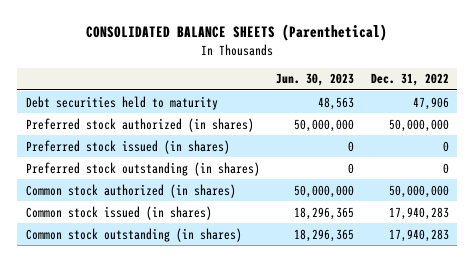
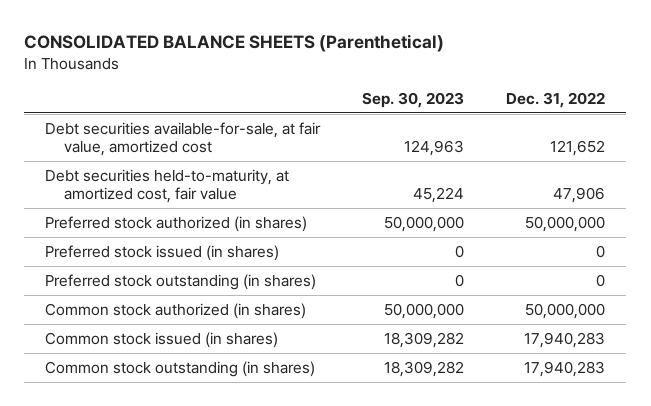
[276,73,355,87] Jun. 30, 2023 -> none
none -> [362,91,465,108] Sep. 30, 2023
none -> [45,121,322,156] Debt securities available-for-sale, at fair value, amortized cost
[25,95,218,110] Debt securities held to maturity -> [45,168,290,203] Debt securities held-to-maturity, at amortized cost, fair value

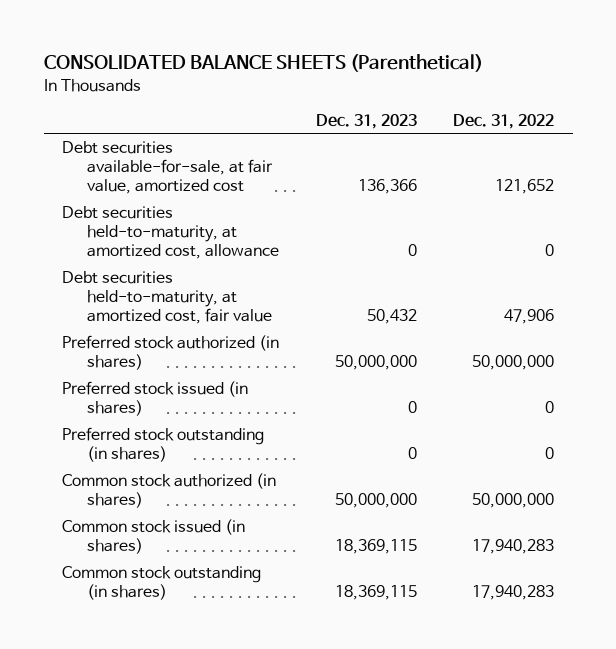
[362,91,465,108] Sep. 30, 2023 -> none
none -> [315,113,417,129] Dec. 31, 2023
none -> [62,205,279,260] Debt securities held-to-maturity, at amortized cost, allowance

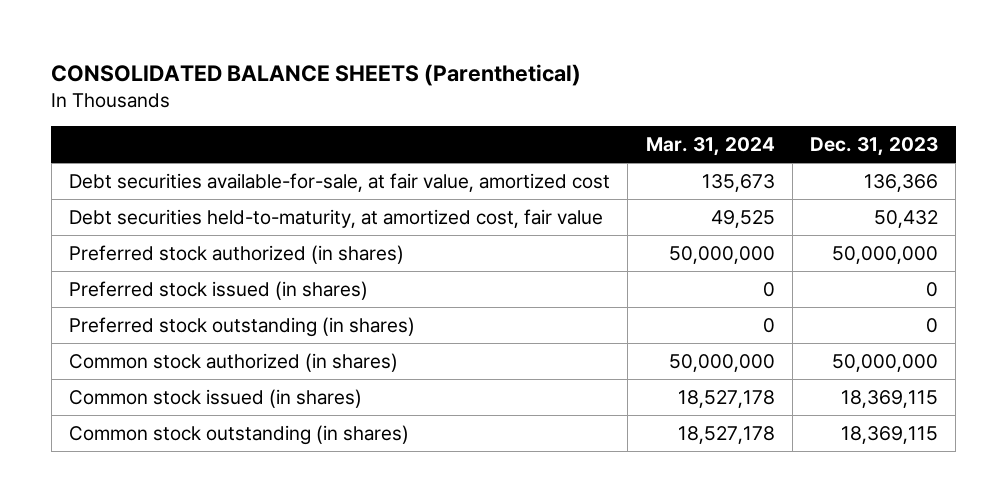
[453,113,555,129] Dec. 31, 2022 -> none
none -> [645,137,775,157] Mar. 31, 2024
[62,205,279,260] Debt securities held-to-maturity, at amortized cost, allowance -> none

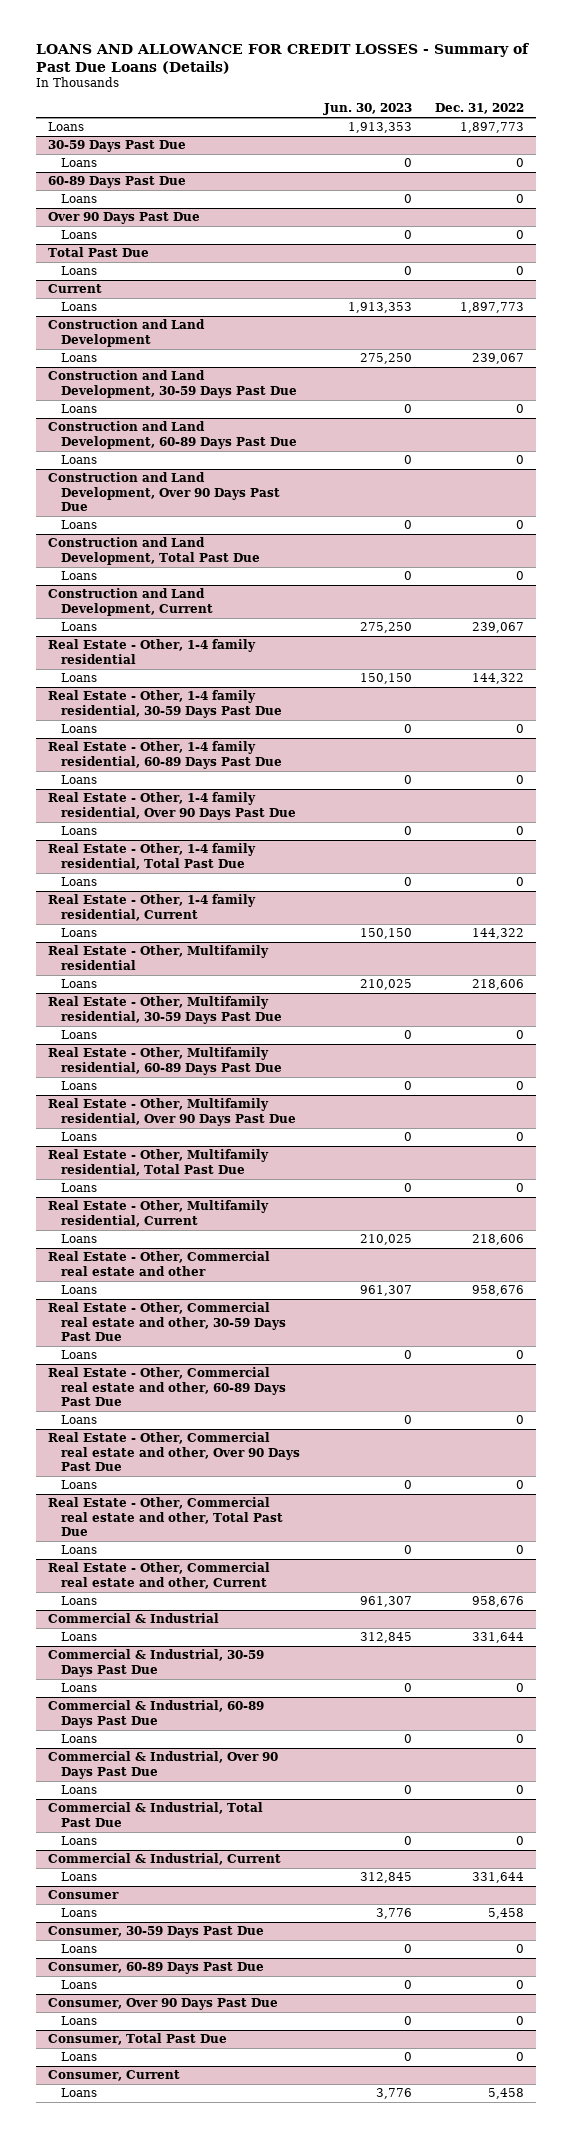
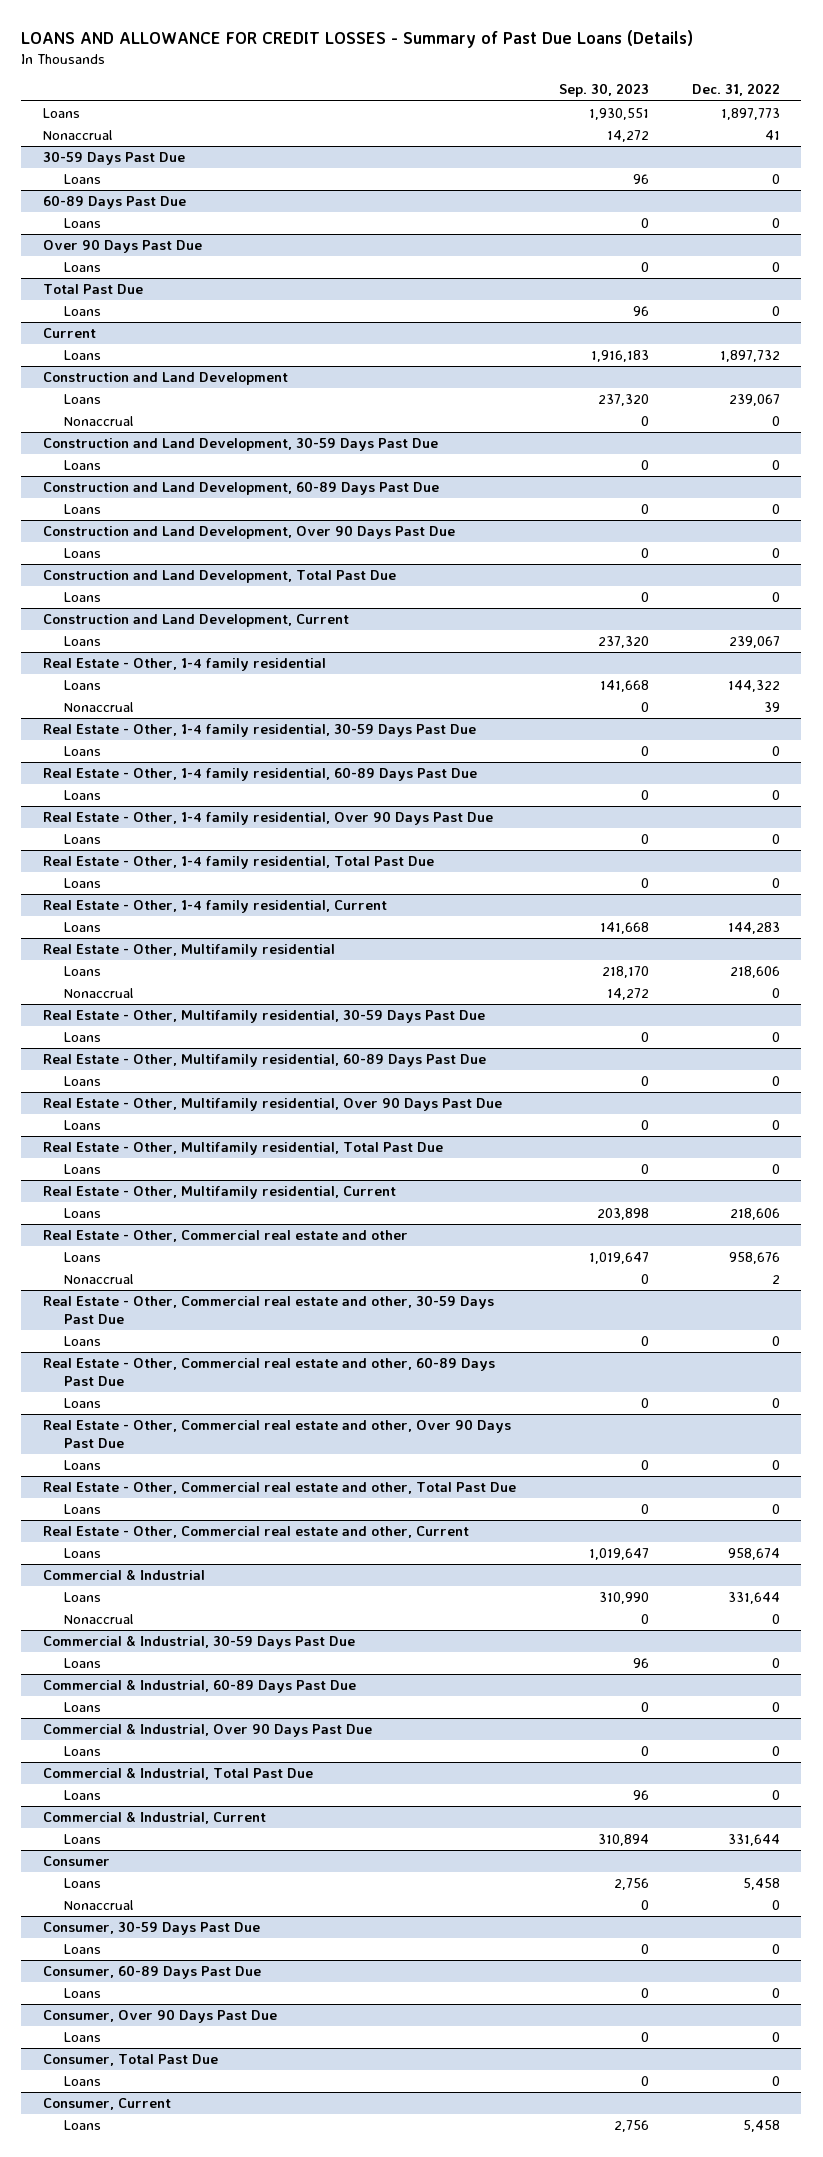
[322,103,412,116] Jun. 30, 2023 -> none
none -> [558,83,649,98] Sep. 30, 2023
none -> [42,130,113,141] Nonaccrual
[460,302,525,314] 1,897,773 -> [719,350,780,363] 1,897,732
none -> [64,416,135,427] Nonaccrual
none -> [64,702,135,713] Nonaccrual
[472,928,525,940] 144,322 -> [727,922,780,935] 144,283
none -> [64,988,135,999] Nonaccrual
none -> [64,1274,135,1285] Nonaccrual
[472,1596,525,1608] 958,676 -> [727,1548,780,1561] 958,674
none -> [64,1614,135,1625] Nonaccrual
none -> [64,1900,135,1911] Nonaccrual

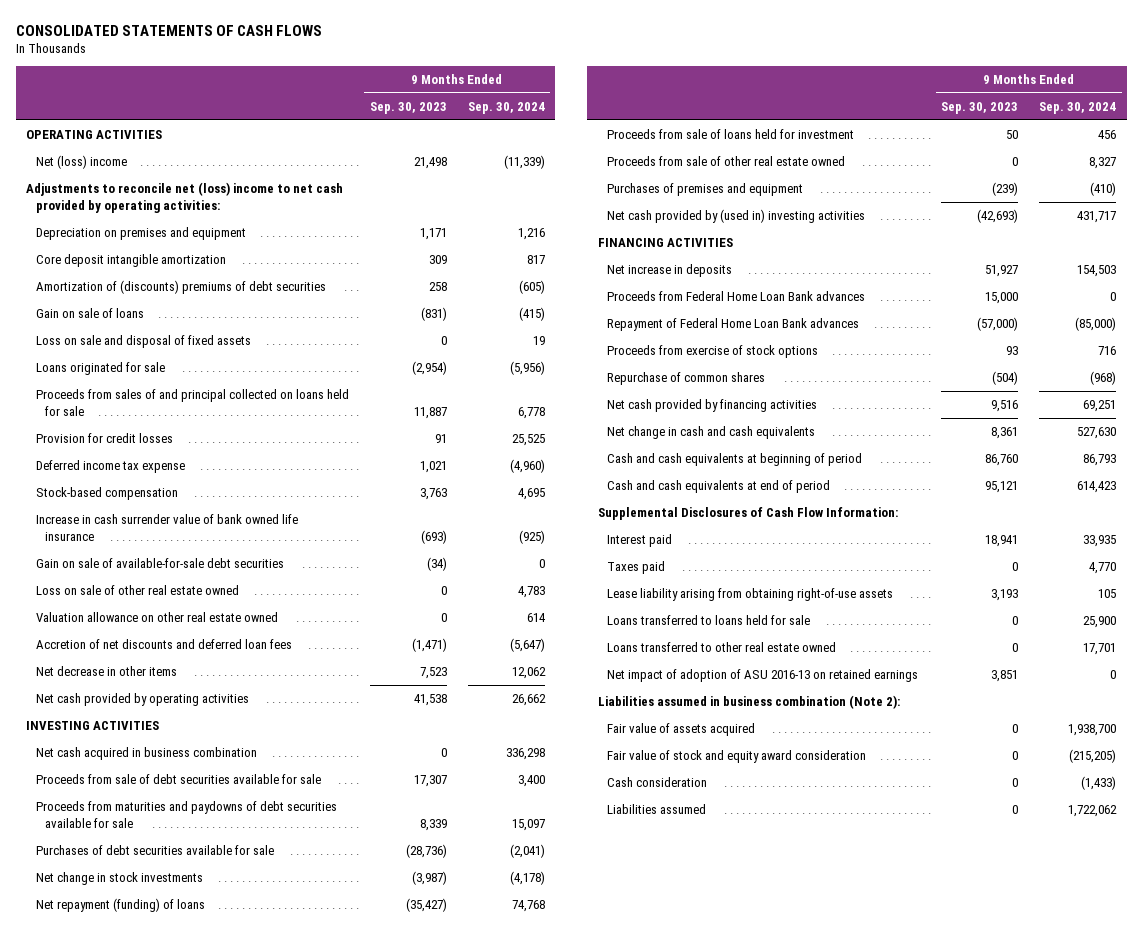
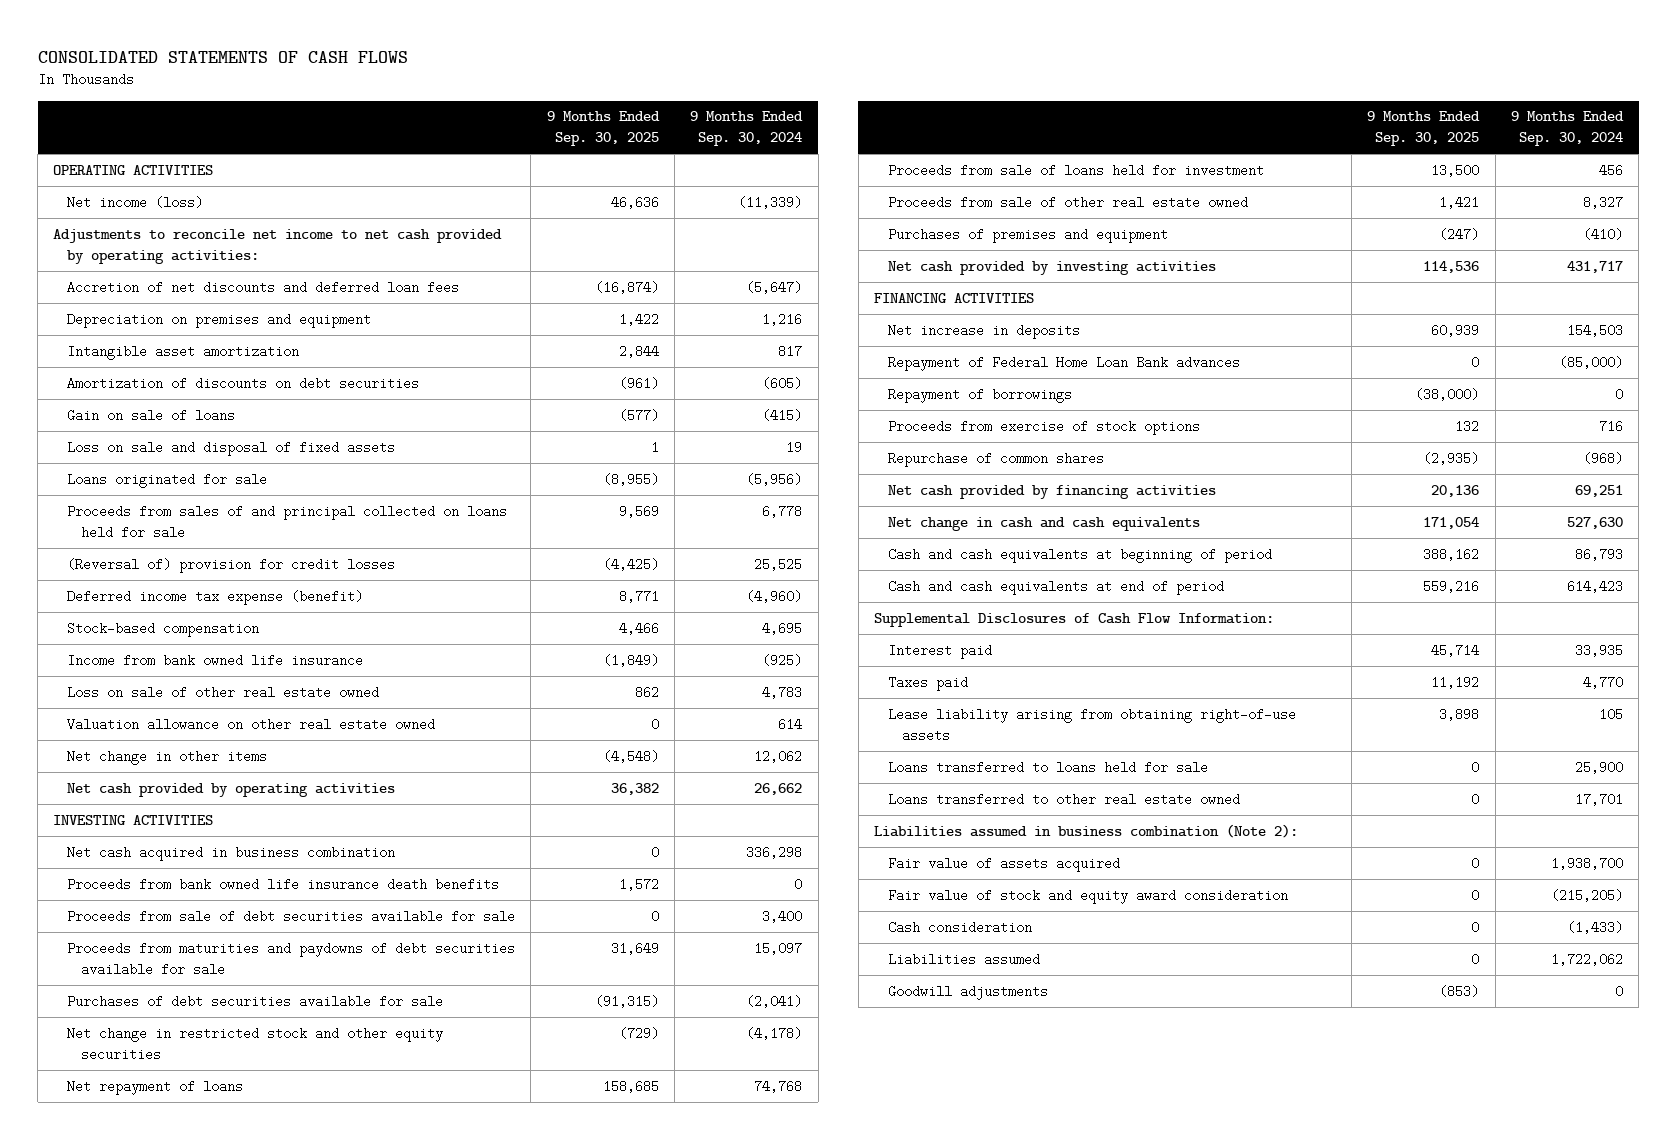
[369,101,447,114] Sep. 30, 2023 -> none
none -> [546,111,660,147] 9 Months Ended Sep. 30, 2025
[35,154,127,169] Net (loss) income -> [67,195,204,209] Net income (loss)
[26,181,344,213] Adjustments to reconcile net (loss) income to net cash provided by operating activities: -> [53,228,503,264] Adjustments to reconcile net income to net cash provided by operating activities:
[35,638,292,649] Accretion of net discounts and deferred loan fees -> [67,280,460,294] Accretion of net discounts and deferred loan fees
[35,253,226,267] Core deposit intangible amortization -> [67,344,300,360] Intangible asset amortization
[35,279,326,294] Amortization of (discounts) premiums of debt securities -> [67,376,420,390] Amortization of discounts on debt securities
[35,432,173,443] Provision for credit losses -> [67,557,396,573] (Reversal of) provision for credit losses
[35,459,185,473] Deferred income tax expense -> [67,589,364,605] Deferred income tax expense (benefit)
[35,557,284,568] Gain on sale of available-for-sale debt securities -> none
[35,513,298,541] Increase in cash surrender value of bank owned life insurance -> [67,653,364,667] Income from bank owned life insurance
[35,665,177,676] Net decrease in other items -> [67,749,268,765] Net change in other items
none -> [67,877,500,891] Proceeds from bank owned life insurance death benefits
[35,871,203,885] Net change in stock investments -> [67,1026,444,1061] Net change in restricted stock and other equity securities
[35,897,205,912] Net repayment (funding) of loans -> [67,1079,244,1095] Net repayment of loans
[607,208,866,223] Net cash provided by (used in) investing activities -> [887,260,1216,275] Net cash provided by investing activities
[607,290,866,301] Proceeds from Federal Home Loan Bank advances -> none
none -> [887,387,1072,403] Repayment of borrowings
[607,668,919,682] Net impact of adoption of ASU 2016-13 on retained earnings -> none
none -> [887,984,1048,1000] Goodwill adjustments

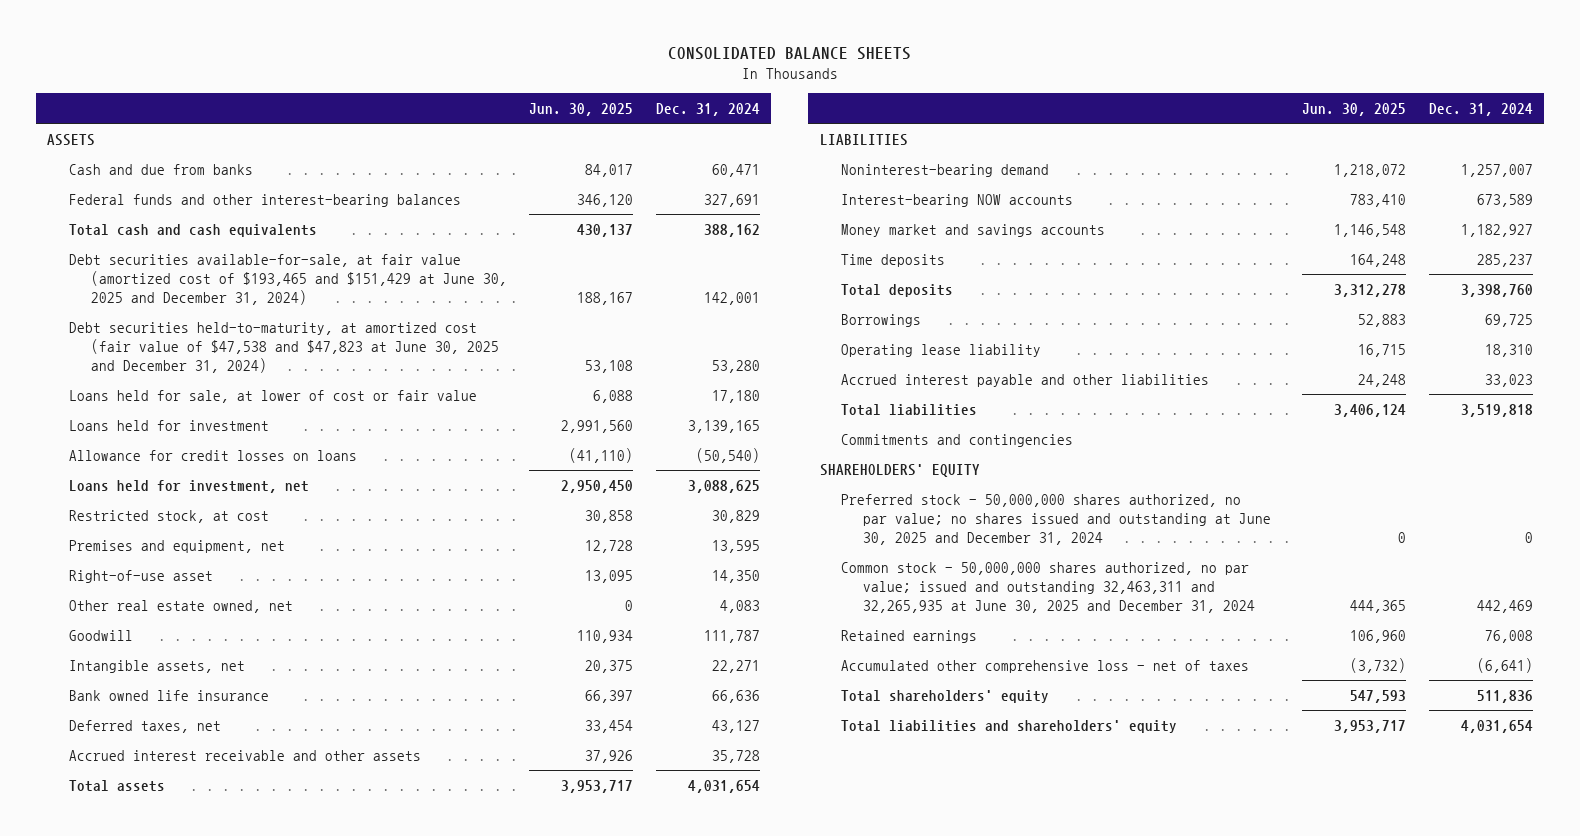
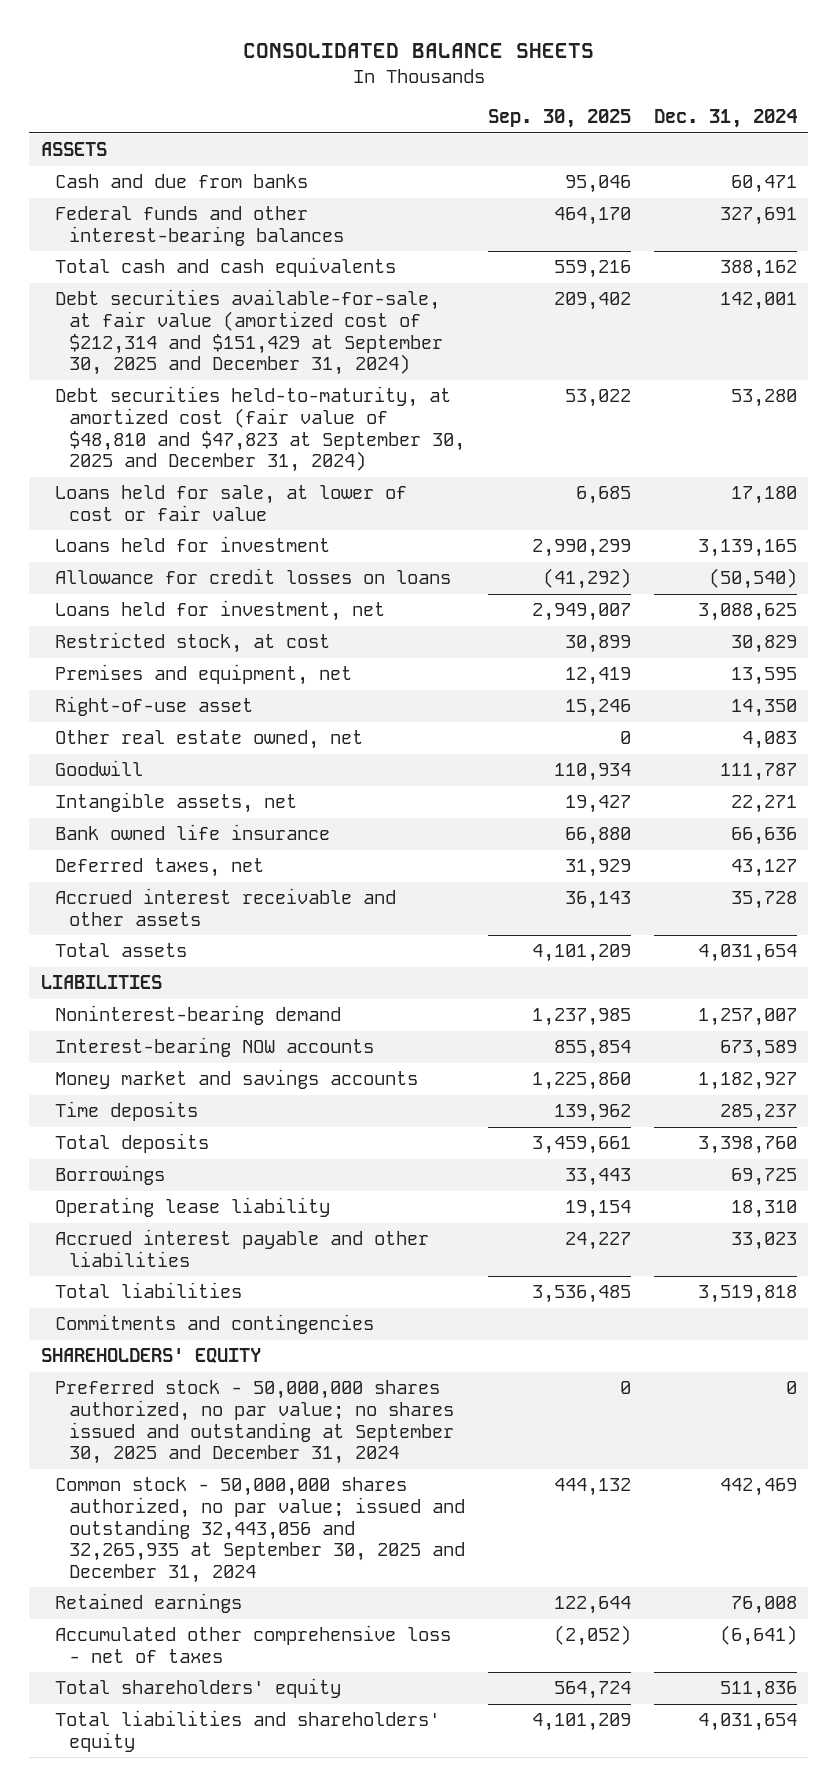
[529,102,634,116] Jun. 30, 2025 -> none
none -> [488,109,632,129] Sep. 30, 2025
[68,253,507,305] Debt securities available-for-sale, at fair value (amortized cost of $193,465 and $151,429 at June 30, 2025 and December 31, 2024) -> [55,289,444,376] Debt securities available-for-sale, at fair value (amortized cost of $212,314 and $151,429 at September 30, 2025 and December 31, 2024)
[68,321,499,373] Debt securities held-to-maturity, at amortized cost (fair value of $47,538 and $47,823 at June 30, 2025 and December 31, 2024) -> [55,386,466,473] Debt securities held-to-maturity, at amortized cost (fair value of $48,810 and $47,823 at September 30, 2025 and December 31, 2024)
[841,493,1272,545] Preferred stock - 50,000,000 shares authorized, no par value; no shares issued and outstanding at June 30, 2025 and December 31, 2024 -> [55,1380,455,1465] Preferred stock - 50,000,000 shares authorized, no par value; no shares issued and outstanding at September 30, 2025 and December 31, 2024
[841,561,1256,613] Common stock - 50,000,000 shares authorized, no par value; issued and outstanding 32,463,311 and 32,265,935 at June 30, 2025 and December 31, 2024 -> [55,1477,466,1583] Common stock - 50,000,000 shares authorized, no par value; issued and outstanding 32,443,056 and 32,265,935 at September 30, 2025 and December 31, 2024

